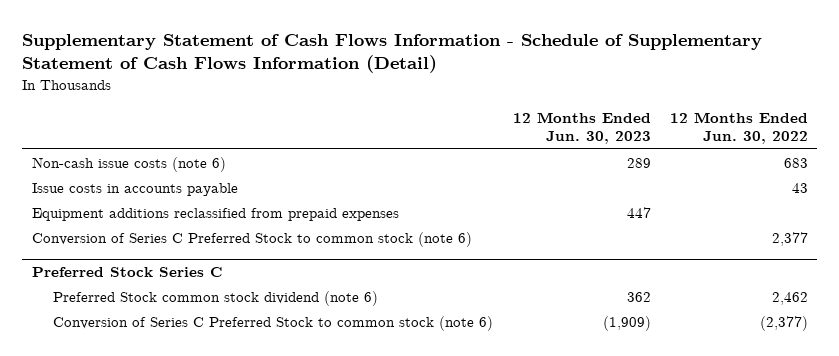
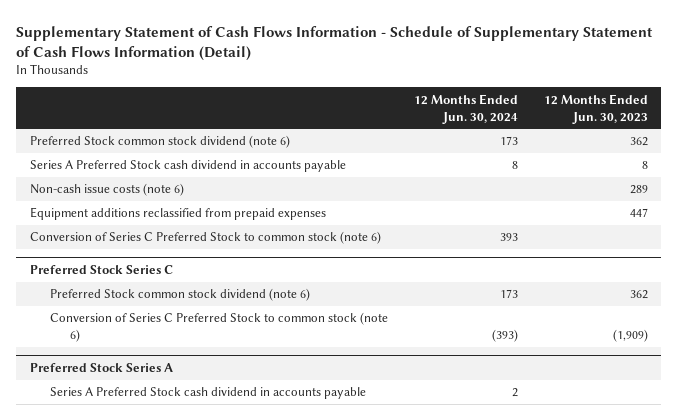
[669,111,808,145] 12 Months Ended Jun. 30, 2022 -> none
none -> [413,93,518,124] 12 Months Ended Jun. 30, 2024
none -> [29,135,290,149] Preferred Stock common stock dividend (note 6)
none -> [29,160,346,173] Series A Preferred Stock cash dividend in accounts payable
[31,182,238,196] Issue costs in accounts payable -> none
none -> [29,362,173,372] Preferred Stock Series A
none -> [49,387,366,400] Series A Preferred Stock cash dividend in accounts payable

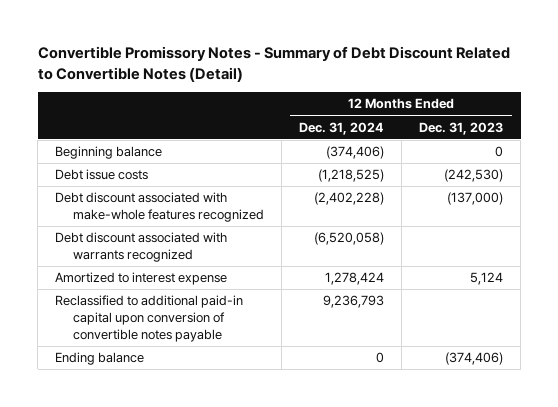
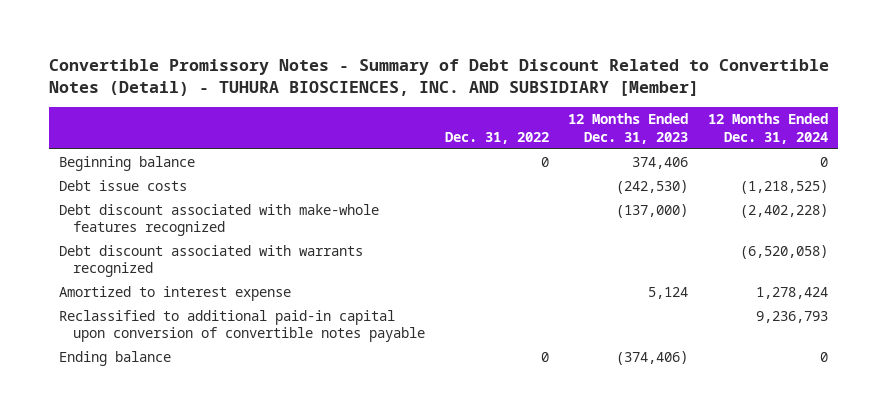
[37,46,510,82] Convertible Promissory Notes - Summary of Debt Discount Related to Convertible Notes (Detail) -> [48,58,829,97] Convertible Promissory Notes - Summary of Debt Discount Related to Convertible Notes (Detail) - TUHURA BIOSCIENCES, INC. AND SUBSIDIARY [Member]
none -> [444,131,549,144] Dec. 31, 2022
[326,146,385,160] (374,406) -> [820,157,829,168] 0
[495,146,504,158] 0 -> [632,157,689,170] 374,406

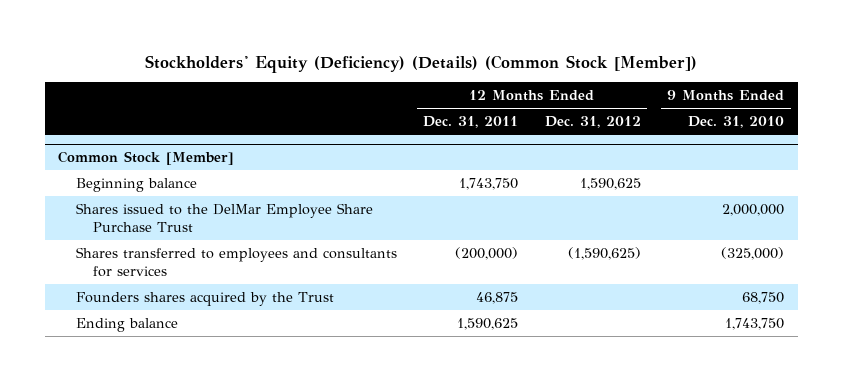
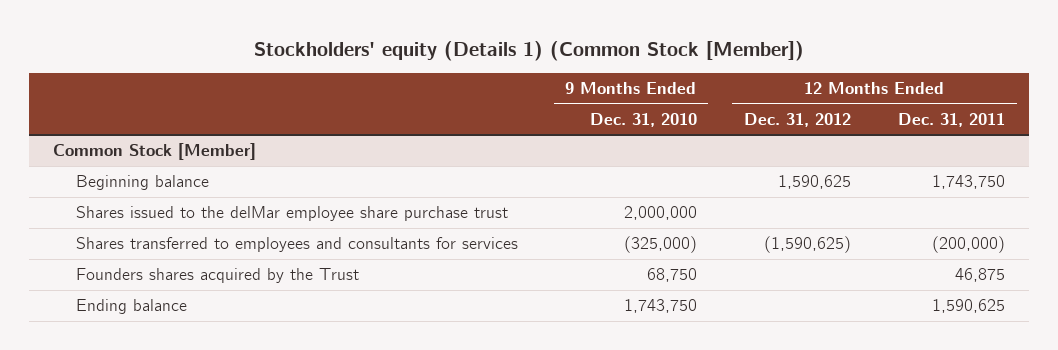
[145,54,698,73] Stockholders' Equity (Deficiency) (Details) (Common Stock [Member]) -> [253,40,804,61] Stockholders' equity (Details 1) (Common Stock [Member])
[75,203,373,233] Shares issued to the DelMar Employee Share Purchase Trust -> [76,206,509,222] Shares issued to the delMar employee share purchase trust

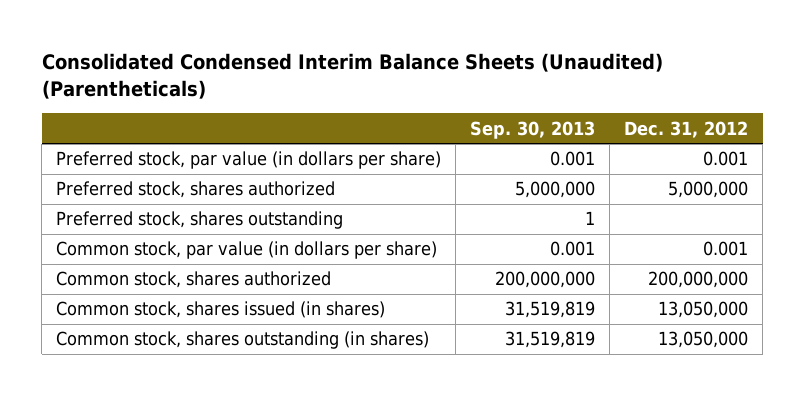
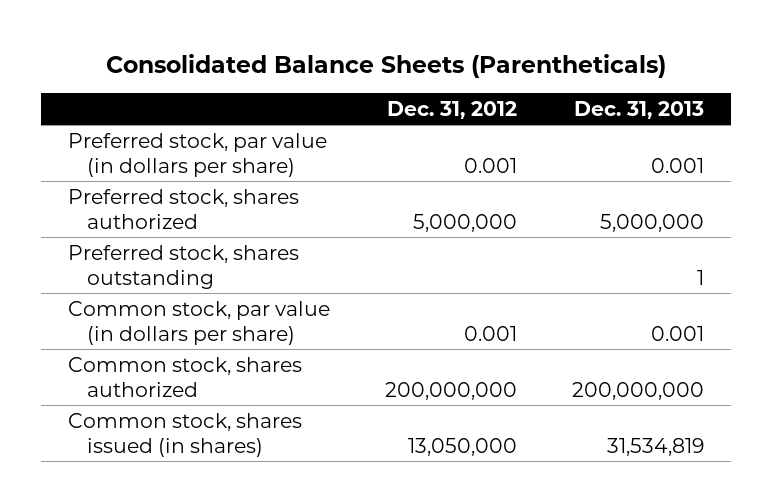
[41,52,663,99] Consolidated Condensed Interim Balance Sheets (Unaudited) (Parentheticals) -> [105,53,666,78] Consolidated Balance Sheets (Parentheticals)
[470,120,596,139] Sep. 30, 2013 -> none
none -> [573,101,704,120] Dec. 31, 2013
[56,331,430,350] Common stock, shares outstanding (in shares) -> none

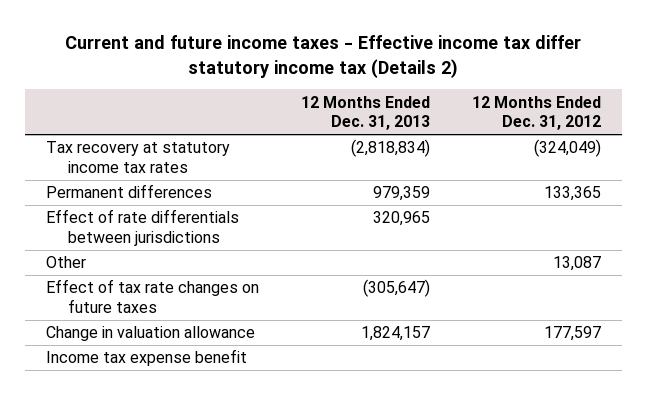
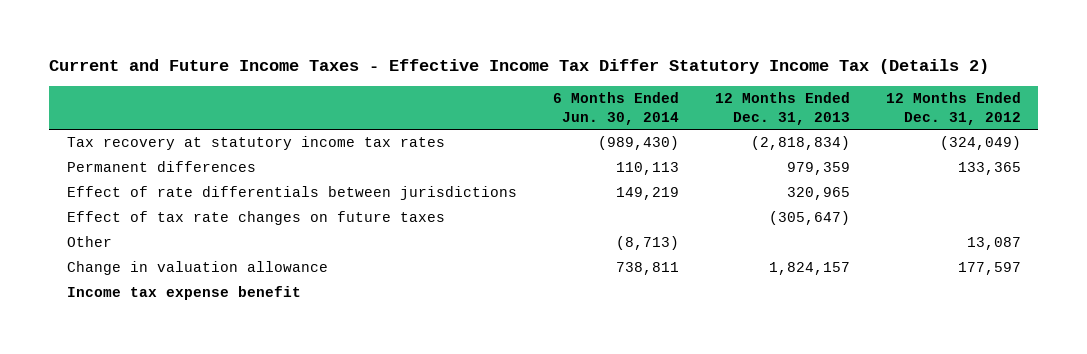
[65,35,582,78] Current and future income taxes - Effective income tax differ statutory income tax (Details 2) -> [48,59,989,75] Current and Future Income Taxes - Effective Income Tax Differ Statutory Income Tax (Details 2)
none -> [552,92,679,125] 6 Months Ended Jun. 30, 2014
[45,256,86,269] Other -> [66,236,112,248] Other

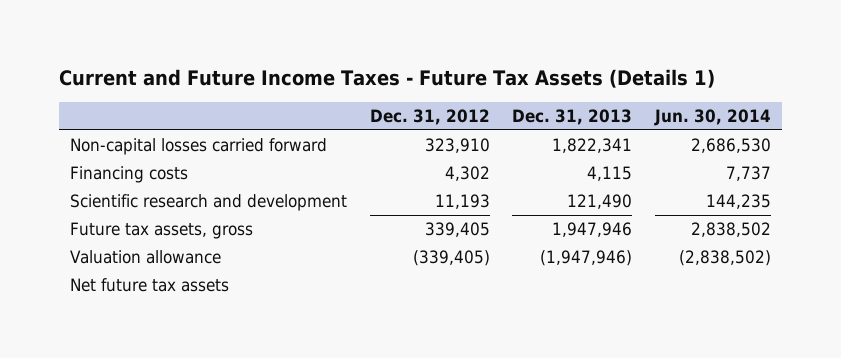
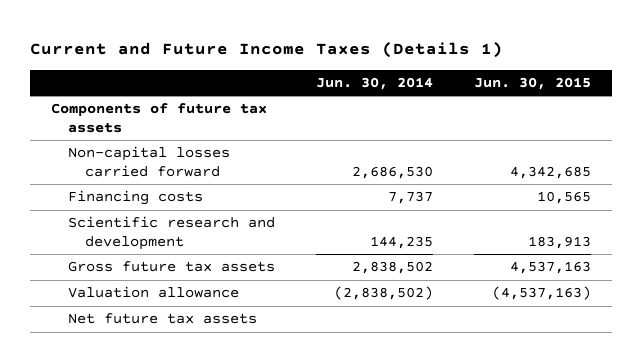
[58,68,715,88] Current and Future Income Taxes - Future Tax Assets (Details 1) -> [30,42,504,59] Current and Future Income Taxes (Details 1)
[369,108,490,125] Dec. 31, 2012 -> none
[512,108,633,125] Dec. 31, 2013 -> none
none -> [474,76,592,90] Jun. 30, 2015
none -> [50,103,267,134] Components of future tax assets
[70,222,254,240] Future tax assets, gross -> [67,261,275,273] Gross future tax assets

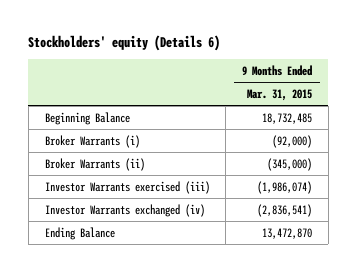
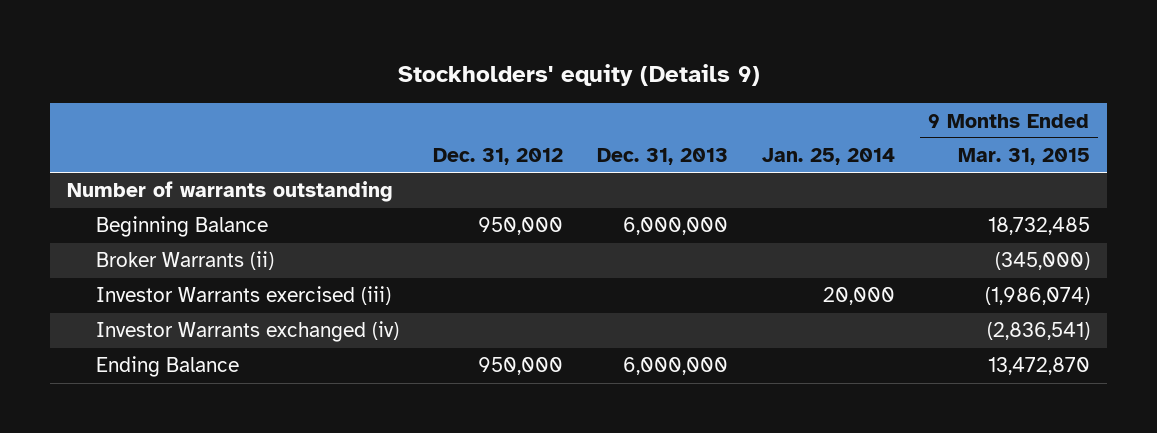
[28,35,221,52] Stockholders' equity (Details 6) -> [397,64,760,87] Stockholders' equity (Details 9)
none -> [433,148,564,166] Dec. 31, 2012
none -> [597,148,729,166] Dec. 31, 2013
none -> [762,148,896,166] Jan. 25, 2014
none -> [67,181,394,203] Number of warrants outstanding
[44,134,140,148] Broker Warrants (i) -> none

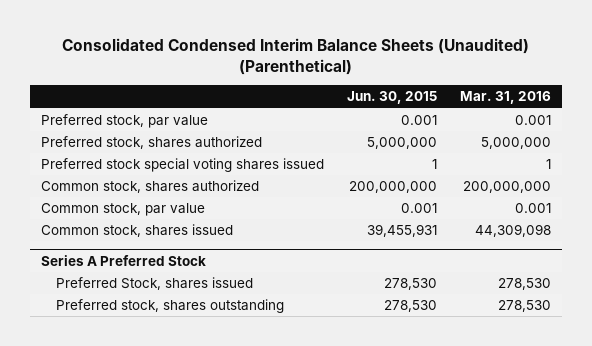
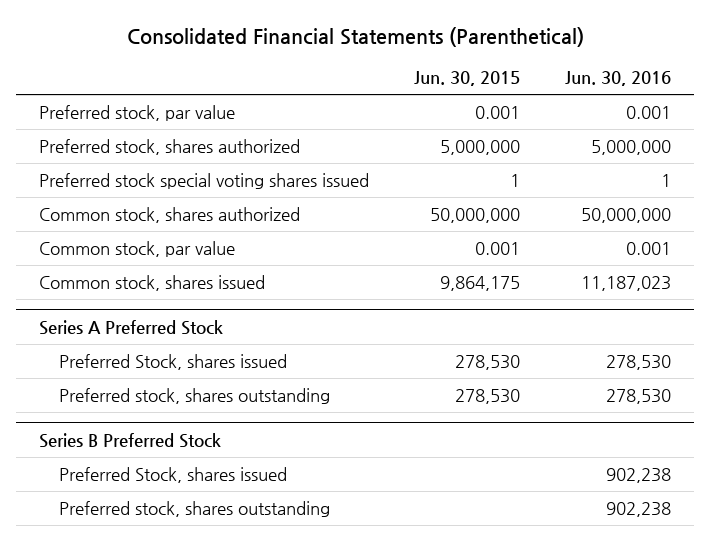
[62,37,530,75] Consolidated Condensed Interim Balance Sheets (Unaudited) (Parenthetical) -> [126,26,584,47] Consolidated Financial Statements (Parenthetical)
[460,91,552,105] Mar. 31, 2016 -> none
none -> [564,70,671,86] Jun. 30, 2016
[349,181,438,194] 200,000,000 -> [429,208,520,224] 50,000,000
[367,224,438,238] 39,455,931 -> [439,276,520,292] 9,864,175
none -> [38,432,221,448] Series B Preferred Stock
none -> [59,467,288,484] Preferred Stock, shares issued
none -> [59,501,331,518] Preferred stock, shares outstanding

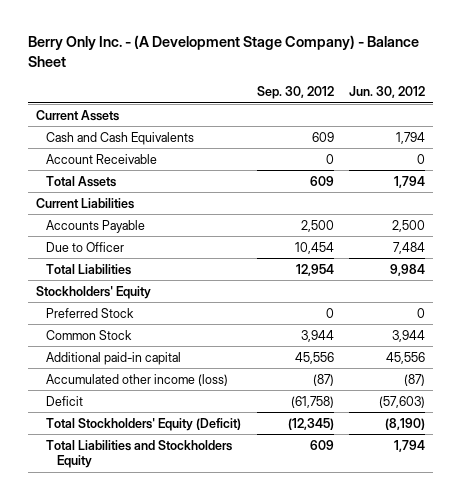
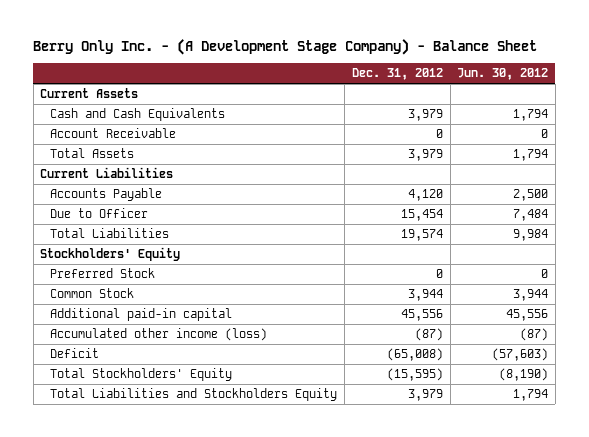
[256,85,334,99] Sep. 30, 2012 -> none
none -> [351,68,443,81] Dec. 31, 2012
[46,417,242,431] Total Stockholders' Equity (Deficit) -> [50,368,233,382] Total Stockholders' Equity

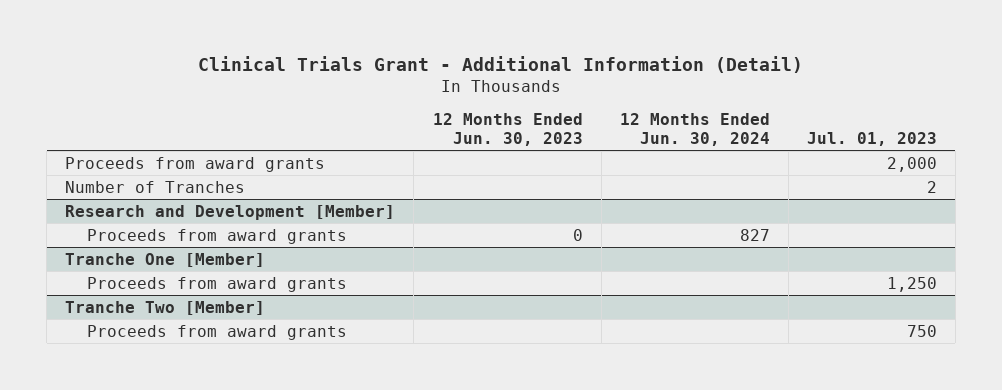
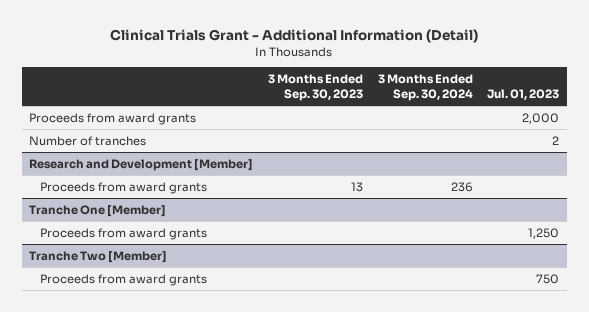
[432,113,583,146] 12 Months Ended Jun. 30, 2023 -> none
[619,113,770,146] 12 Months Ended Jun. 30, 2024 -> none
none -> [268,74,364,101] 3 Months Ended Sep. 30, 2023
none -> [377,74,473,101] 3 Months Ended Sep. 30, 2024
[65,180,246,193] Number of Tranches -> [29,135,147,146] Number of tranches

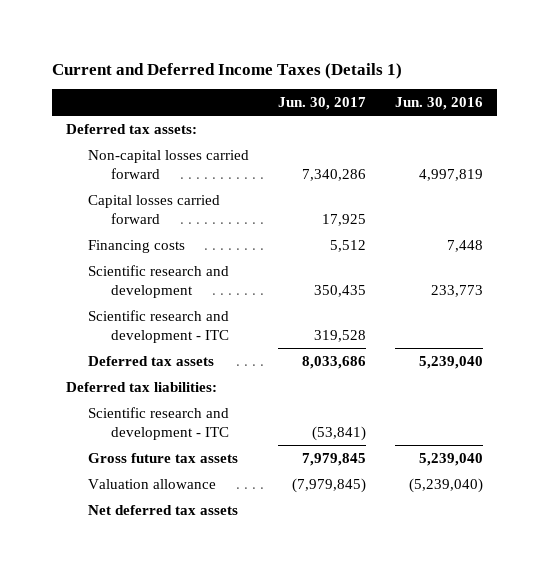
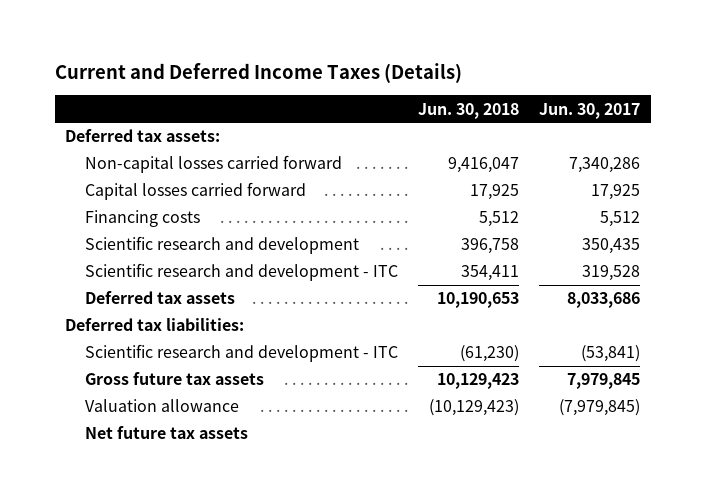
[51,62,402,79] Current and Deferred Income Taxes (Details 1) -> [54,63,462,84] Current and Deferred Income Taxes (Details)
[395,97,484,111] Jun. 30, 2016 -> none
none -> [418,102,520,119] Jun. 30, 2018
[88,504,239,515] Net deferred tax assets -> [84,426,248,440] Net future tax assets

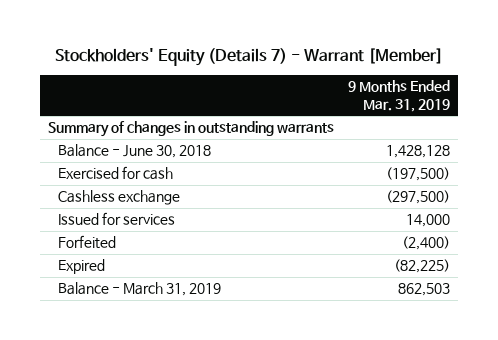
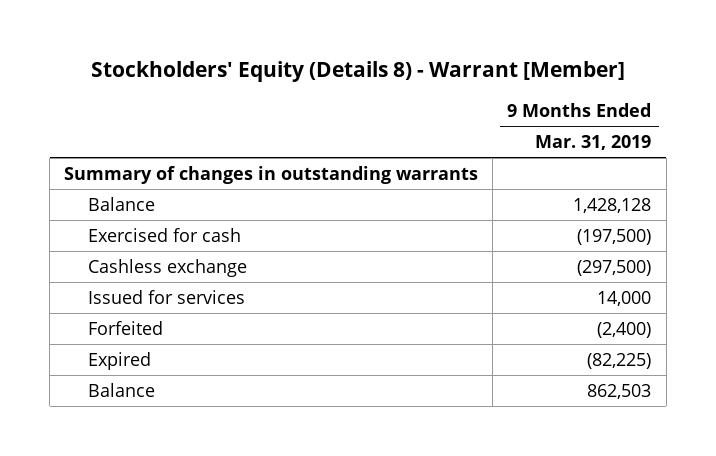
[54,48,443,67] Stockholders' Equity (Details 7) - Warrant [Member] -> [90,61,625,83] Stockholders' Equity (Details 8) - Warrant [Member]
[57,144,211,159] Balance - June 30, 2018 -> [87,196,155,211] Balance
[57,282,221,297] Balance - March 31, 2019 -> [87,382,155,397] Balance

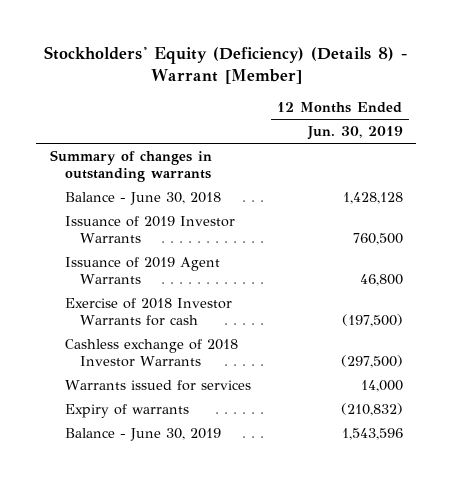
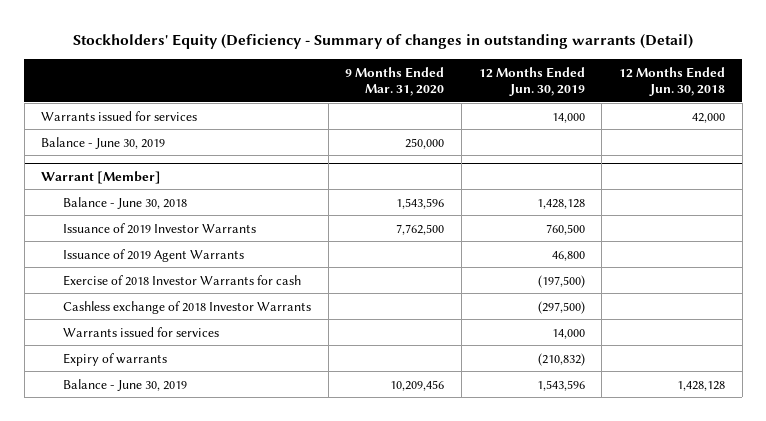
[44,45,408,84] Stockholders' Equity (Deficiency) (Details 8) - Warrant [Member] -> [73,34,694,50] Stockholders' Equity (Deficiency - Summary of changes in outstanding warrants (Detail)
none -> [345,66,445,96] 9 Months Ended Mar. 31, 2020
none -> [619,66,726,96] 12 Months Ended Jun. 30, 2018
[49,150,212,183] Summary of changes in outstanding warrants -> none
none -> [41,110,198,121] Warrants issued for services
none -> [41,136,166,149] Balance - June 30, 2019
none -> [41,170,162,184] Warrant [Member]

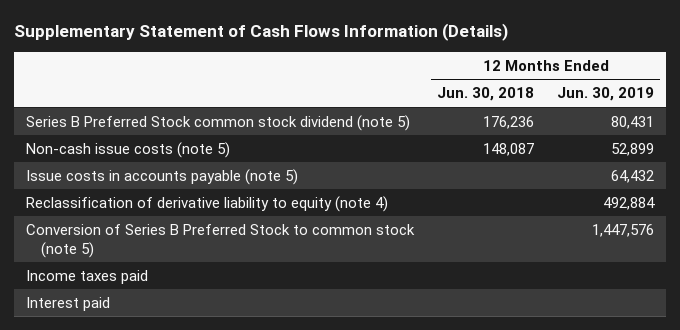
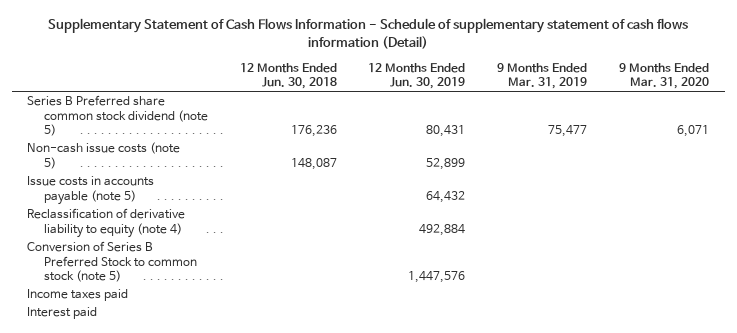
[14,23,509,42] Supplementary Statement of Cash Flows Information (Details) -> [48,18,689,50] Supplementary Statement of Cash Flows Information - Schedule of supplementary statement of cash flows information (Detail)
none -> [497,63,588,90] 9 Months Ended Mar. 31, 2019
none -> [619,63,710,90] 9 Months Ended Mar. 31, 2020
[25,114,410,131] Series B Preferred Stock common stock dividend (note 5) -> [27,95,208,136] Series B Preferred share common stock dividend (note 5)

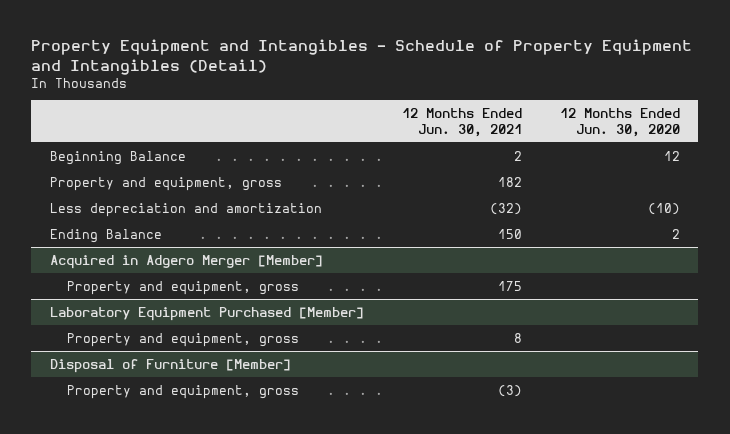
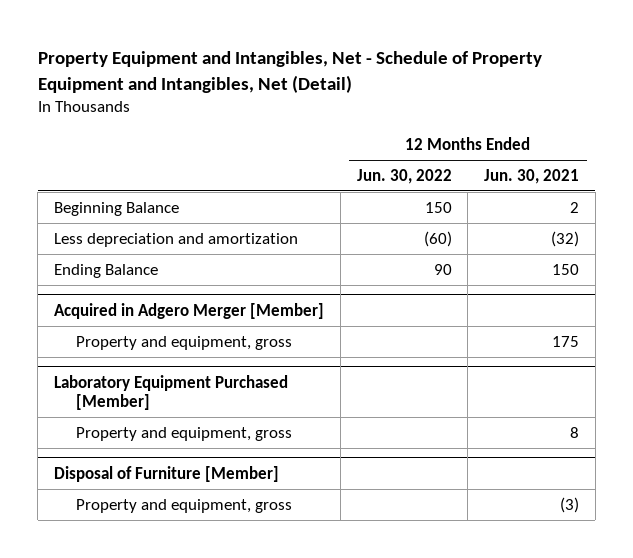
[31,39,693,75] Property Equipment and Intangibles - Schedule of Property Equipment and Intangibles (Detail) -> [37,50,542,93] Property Equipment and Intangibles, Net - Schedule of Property Equipment and Intangibles, Net (Detail)
[559,108,680,137] 12 Months Ended Jun. 30, 2020 -> none
none -> [356,168,452,184] Jun. 30, 2022
[50,176,283,191] Property and equipment, gross -> none

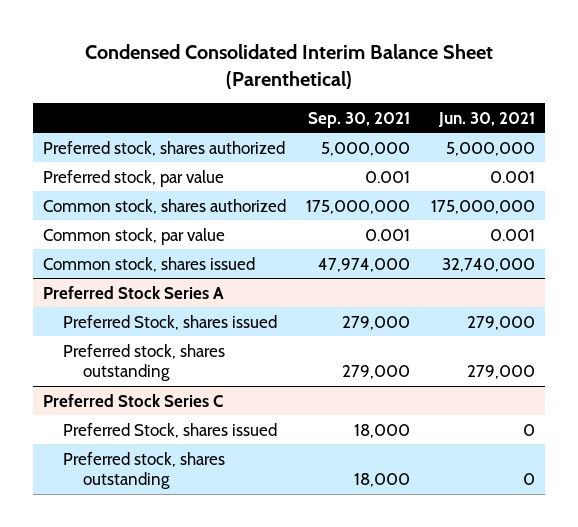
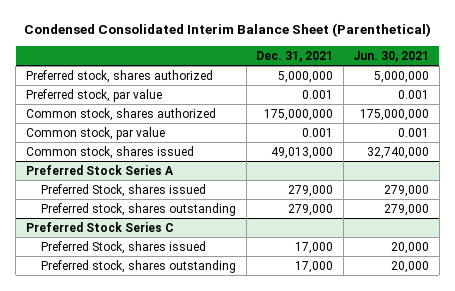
[308,111,411,128] Sep. 30, 2021 -> none
none -> [256,50,334,62] Dec. 31, 2021
[522,423,535,436] 0 -> [391,241,430,254] 20,000
[522,473,535,486] 0 -> [391,260,430,273] 20,000

